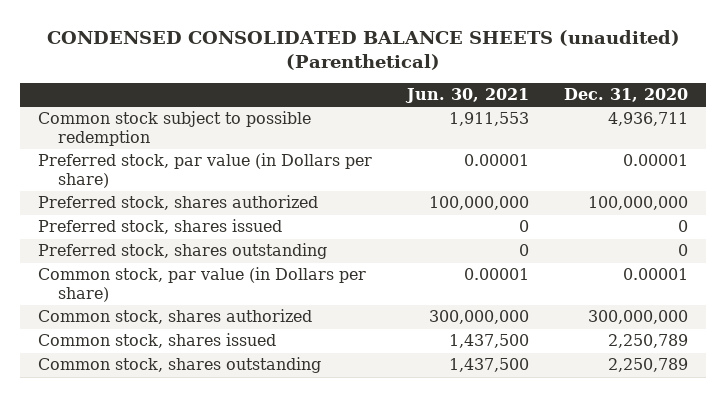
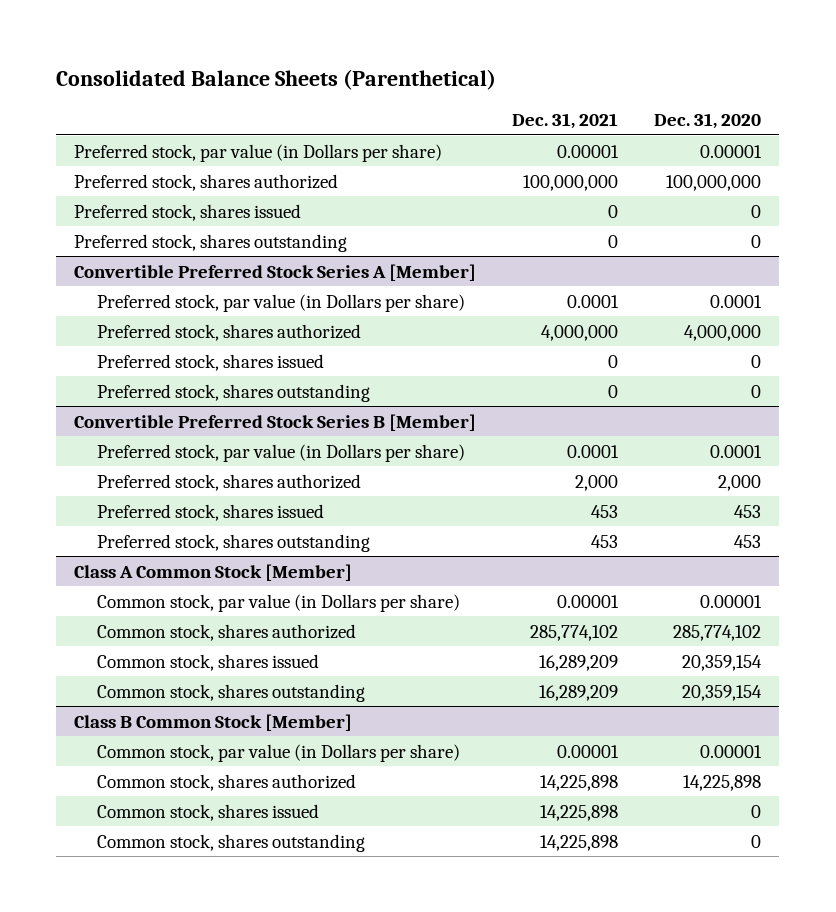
[46,29,680,70] CONDENSED CONSOLIDATED BALANCE SHEETS (unaudited) (Parenthetical) -> [56,68,497,90] Consolidated Balance Sheets (Parenthetical)
[404,88,529,104] Jun. 30, 2021 -> none
none -> [512,113,619,130] Dec. 31, 2021
[37,111,311,146] Common stock subject to possible redemption -> none
none -> [74,263,477,281] Convertible Preferred Stock Series A [Member]
none -> [97,293,466,312] Preferred stock, par value (in Dollars per share)
none -> [97,323,362,341] Preferred stock, shares authorized
none -> [97,353,325,371] Preferred stock, shares issued
none -> [97,383,371,402] Preferred stock, shares outstanding
none -> [74,413,477,431] Convertible Preferred Stock Series B [Member]
none -> [97,443,466,462] Preferred stock, par value (in Dollars per share)
none -> [97,473,362,491] Preferred stock, shares authorized
none -> [97,503,325,521] Preferred stock, shares issued
none -> [97,533,371,552] Preferred stock, shares outstanding
none -> [74,563,353,581] Class A Common Stock [Member]
[587,310,688,325] 300,000,000 -> [673,624,762,641] 285,774,102
[607,334,688,349] 2,250,789 -> [682,654,763,671] 20,359,154
[607,358,688,373] 2,250,789 -> [682,684,763,701] 20,359,154
none -> [74,713,353,731] Class B Common Stock [Member]
none -> [97,743,461,762] Common stock, par value (in Dollars per share)
none -> [97,773,357,791] Common stock, shares authorized
none -> [97,803,320,821] Common stock, shares issued
none -> [97,833,366,852] Common stock, shares outstanding

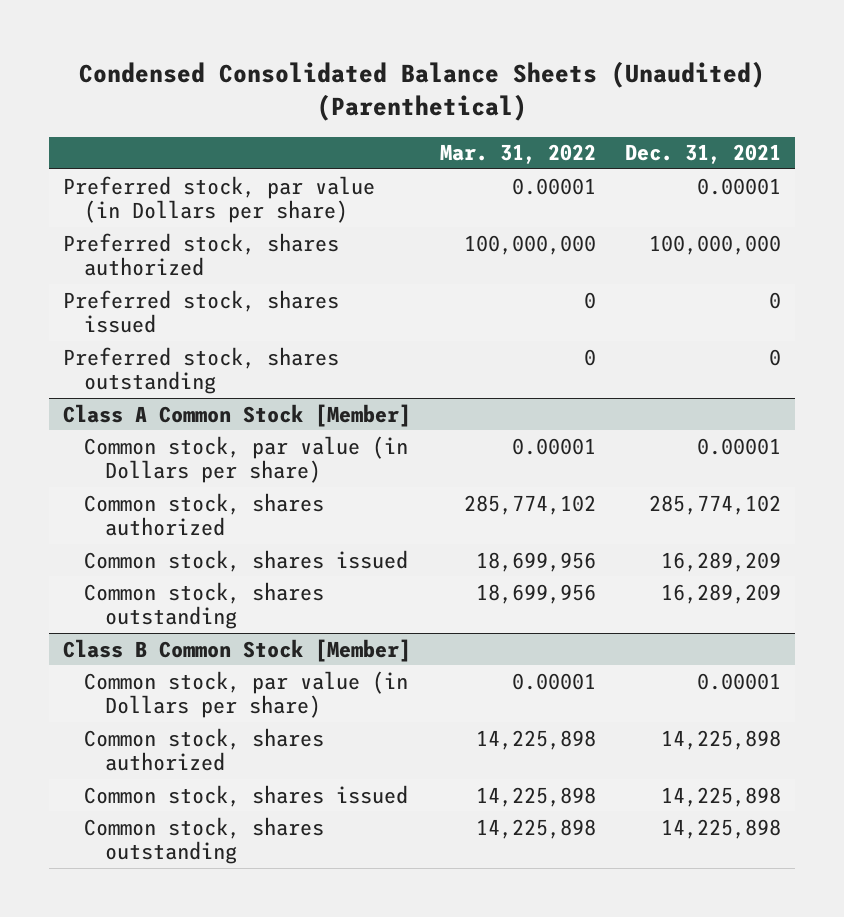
[56,68,497,90] Consolidated Balance Sheets (Parenthetical) -> [79,61,766,122] Condensed Consolidated Balance Sheets (Unaudited) (Parenthetical)
[654,113,762,130] Dec. 31, 2020 -> none
none -> [440,144,597,165] Mar. 31, 2022
[74,263,477,281] Convertible Preferred Stock Series A [Member] -> none
[97,293,466,312] Preferred stock, par value (in Dollars per share) -> none
[97,323,362,341] Preferred stock, shares authorized -> none
[97,353,325,371] Preferred stock, shares issued -> none
[97,383,371,402] Preferred stock, shares outstanding -> none
[74,413,477,431] Convertible Preferred Stock Series B [Member] -> none
[97,443,466,462] Preferred stock, par value (in Dollars per share) -> none
[97,473,362,491] Preferred stock, shares authorized -> none
[97,503,325,521] Preferred stock, shares issued -> none
[97,533,371,552] Preferred stock, shares outstanding -> none

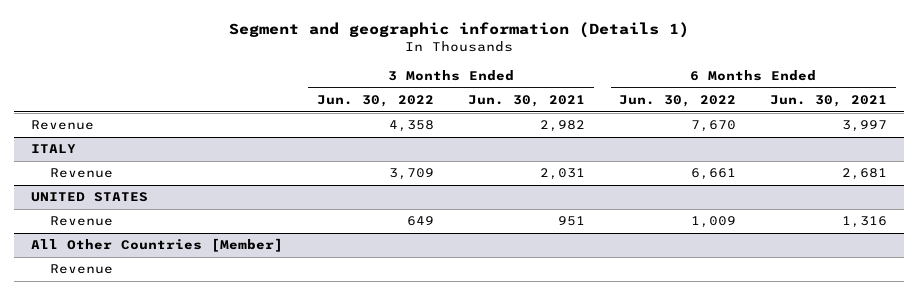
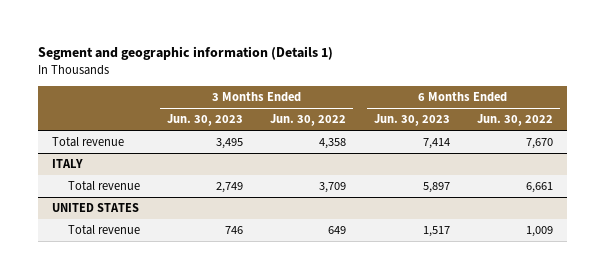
[468,94,586,107] Jun. 30, 2021 -> none
[770,94,888,107] Jun. 30, 2021 -> none
none -> [167,114,244,127] Jun. 30, 2023
none -> [373,114,450,127] Jun. 30, 2023
[30,120,94,131] Revenue -> [51,137,124,148] Total revenue
[50,168,114,179] Revenue -> [67,181,140,192] Total revenue
[30,238,283,253] All Other Countries [Member] -> none
[50,264,114,275] Revenue -> none
[50,216,114,227] Revenue -> [67,225,140,236] Total revenue

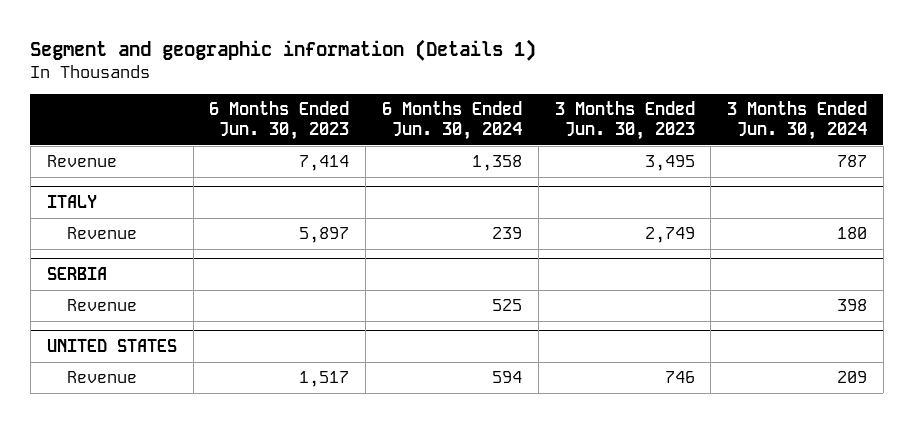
[270,114,347,127] Jun. 30, 2022 -> none
[477,114,554,127] Jun. 30, 2022 -> none
none -> [381,101,522,140] 6 Months Ended Jun. 30, 2024
none -> [727,101,868,140] 3 Months Ended Jun. 30, 2024
[51,137,124,148] Total revenue -> [46,155,117,168] Revenue
[67,181,140,192] Total revenue -> [67,227,138,240] Revenue
none -> [46,267,107,281] SERBIA
none -> [67,299,138,312] Revenue
[67,225,140,236] Total revenue -> [67,371,138,384] Revenue

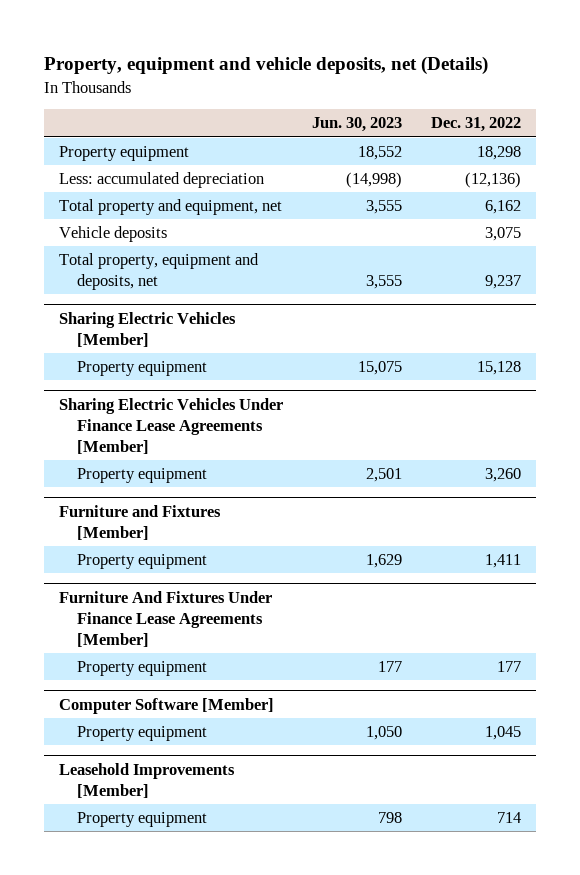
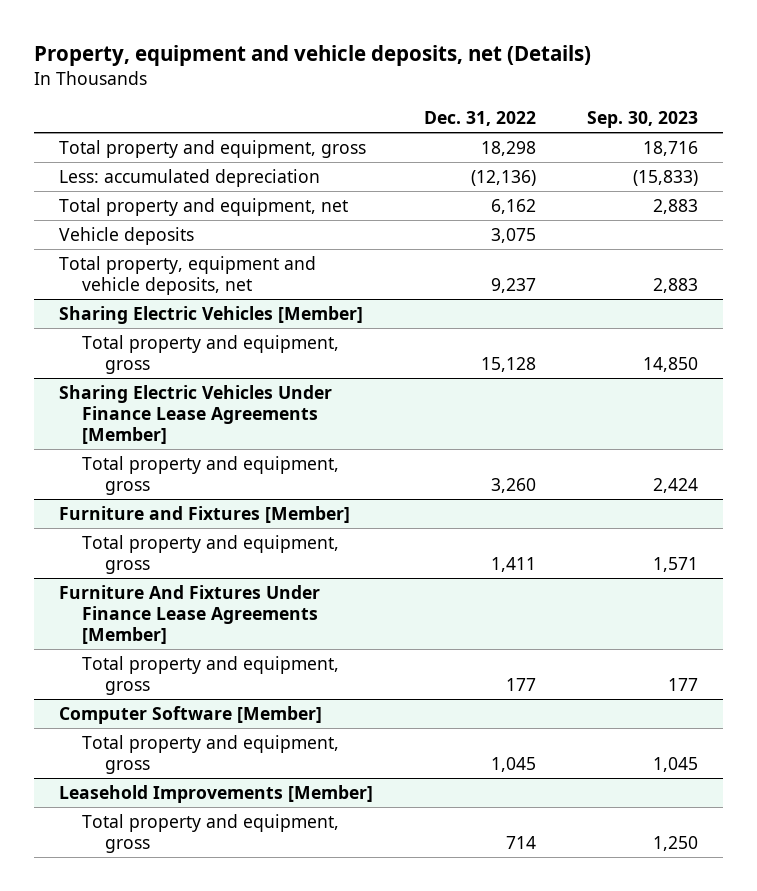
[312,117,403,133] Jun. 30, 2023 -> none
none -> [586,110,698,128] Sep. 30, 2023
[58,146,189,162] Property equipment -> [59,139,367,158] Total property and equipment, gross
[58,253,259,291] Total property, equipment and deposits, net -> [59,255,317,296] Total property, equipment and vehicle deposits, net
[77,361,208,377] Property equipment -> [82,334,340,375] Total property and equipment, gross
[77,468,208,484] Property equipment -> [82,455,340,496] Total property and equipment, gross
[77,554,208,570] Property equipment -> [82,534,340,575] Total property and equipment, gross
[77,661,208,677] Property equipment -> [82,655,340,696] Total property and equipment, gross
[77,726,208,742] Property equipment -> [82,734,340,775] Total property and equipment, gross
[77,812,208,828] Property equipment -> [82,813,340,854] Total property and equipment, gross

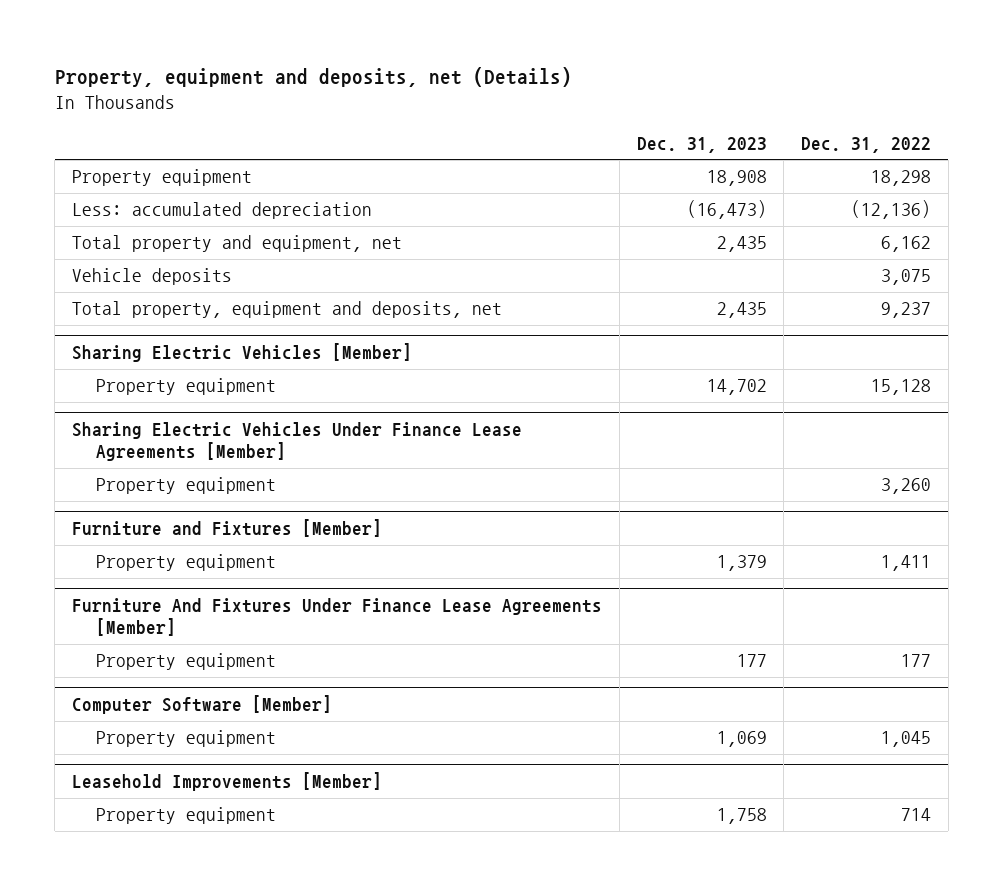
[33,45,591,67] Property, equipment and vehicle deposits, net (Details) -> [54,67,572,88] Property, equipment and deposits, net (Details)
[586,110,698,128] Sep. 30, 2023 -> none
none -> [636,136,767,153] Dec. 31, 2023
[59,139,367,158] Total property and equipment, gross -> [72,169,253,187] Property equipment
[59,255,317,296] Total property, equipment and vehicle deposits, net -> [72,301,503,319] Total property, equipment and deposits, net
[82,334,340,375] Total property and equipment, gross -> [95,378,276,396] Property equipment
[82,455,340,496] Total property and equipment, gross -> [95,477,276,495] Property equipment
[82,534,340,575] Total property and equipment, gross -> [95,554,276,572] Property equipment
[82,655,340,696] Total property and equipment, gross -> [95,653,276,671] Property equipment
[82,734,340,775] Total property and equipment, gross -> [95,730,276,748] Property equipment
[82,813,340,854] Total property and equipment, gross -> [95,807,276,825] Property equipment

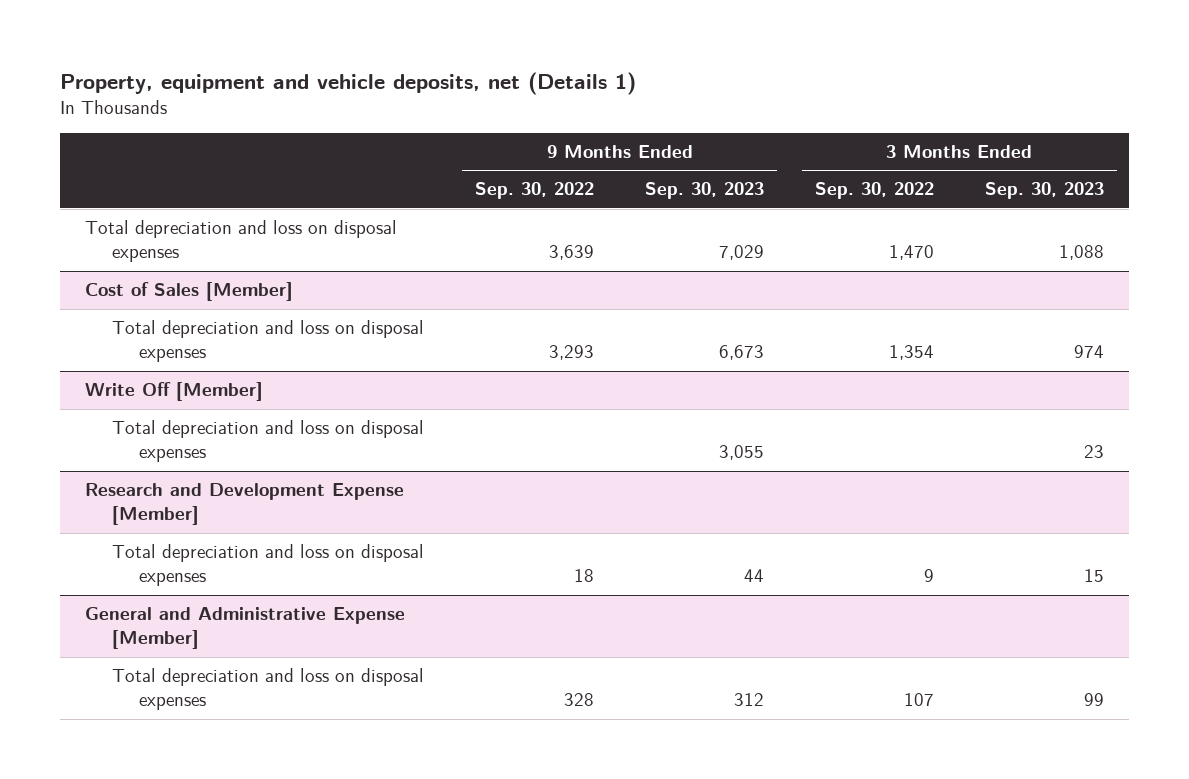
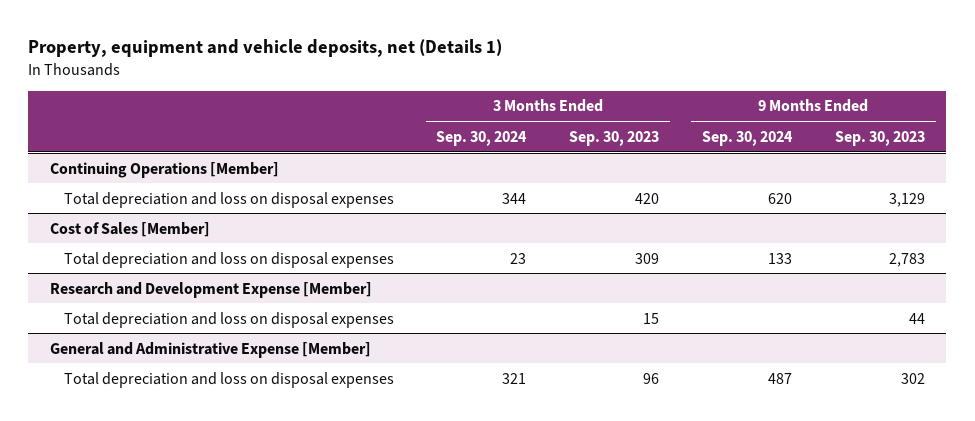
[475,182,595,200] Sep. 30, 2022 -> none
[814,182,934,200] Sep. 30, 2022 -> none
none -> [436,130,528,146] Sep. 30, 2024
none -> [702,130,794,146] Sep. 30, 2024
none -> [49,161,279,178] Continuing Operations [Member]
[719,245,765,261] 7,029 -> [888,192,925,207] 3,129
[1058,245,1104,261] 1,088 -> [635,192,660,204] 420
[85,382,264,402] Write Off [Member] -> none
[112,420,425,463] Total depreciation and loss on disposal expenses -> none
[719,345,765,361] 6,673 -> [888,252,925,267] 2,783
[1073,345,1104,359] 974 -> [635,252,660,264] 309
[734,693,765,707] 312 -> [900,372,925,384] 302
[1083,693,1104,707] 99 -> [643,372,660,384] 96

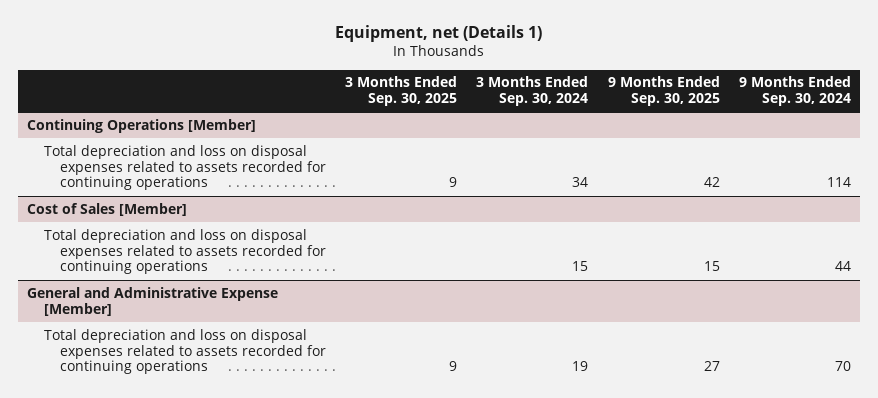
[28,39,503,58] Property, equipment and vehicle deposits, net (Details 1) -> [335,25,543,43] Equipment, net (Details 1)
[569,130,660,146] Sep. 30, 2023 -> none
[834,130,925,146] Sep. 30, 2023 -> none
none -> [345,76,458,107] 3 Months Ended Sep. 30, 2025
none -> [607,76,720,107] 9 Months Ended Sep. 30, 2025
[63,191,394,208] Total depreciation and loss on disposal expenses -> [43,144,327,191] Total depreciation and loss on disposal expenses related to assets recorded for continuing operations
[502,192,527,204] 344 -> [572,177,589,188] 34
[768,192,793,204] 620 -> [826,177,851,188] 114
[49,281,372,298] Research and Development Expense [Member] -> none
[63,311,394,328] Total depreciation and loss on disposal expenses -> none
[63,251,394,268] Total depreciation and loss on disposal expenses -> [43,228,327,275] Total depreciation and loss on disposal expenses related to assets recorded for continuing operations
[510,252,527,264] 23 -> [572,261,589,272] 15
[768,252,793,264] 133 -> [834,261,851,272] 44
[63,371,394,388] Total depreciation and loss on disposal expenses -> [43,328,327,375] Total depreciation and loss on disposal expenses related to assets recorded for continuing operations
[502,372,527,384] 321 -> [572,361,589,372] 19
[768,372,793,384] 487 -> [834,361,851,372] 70

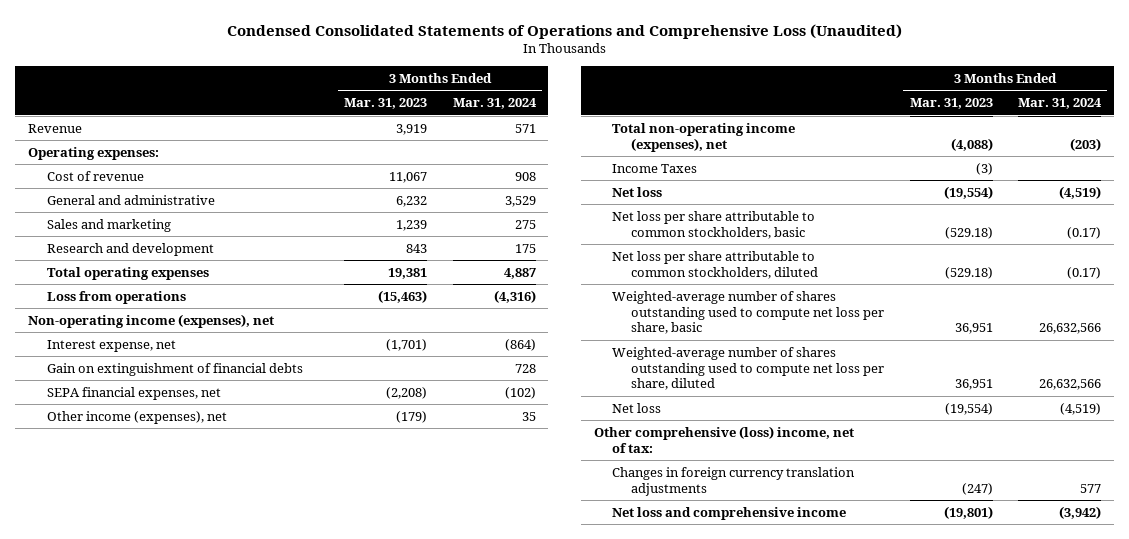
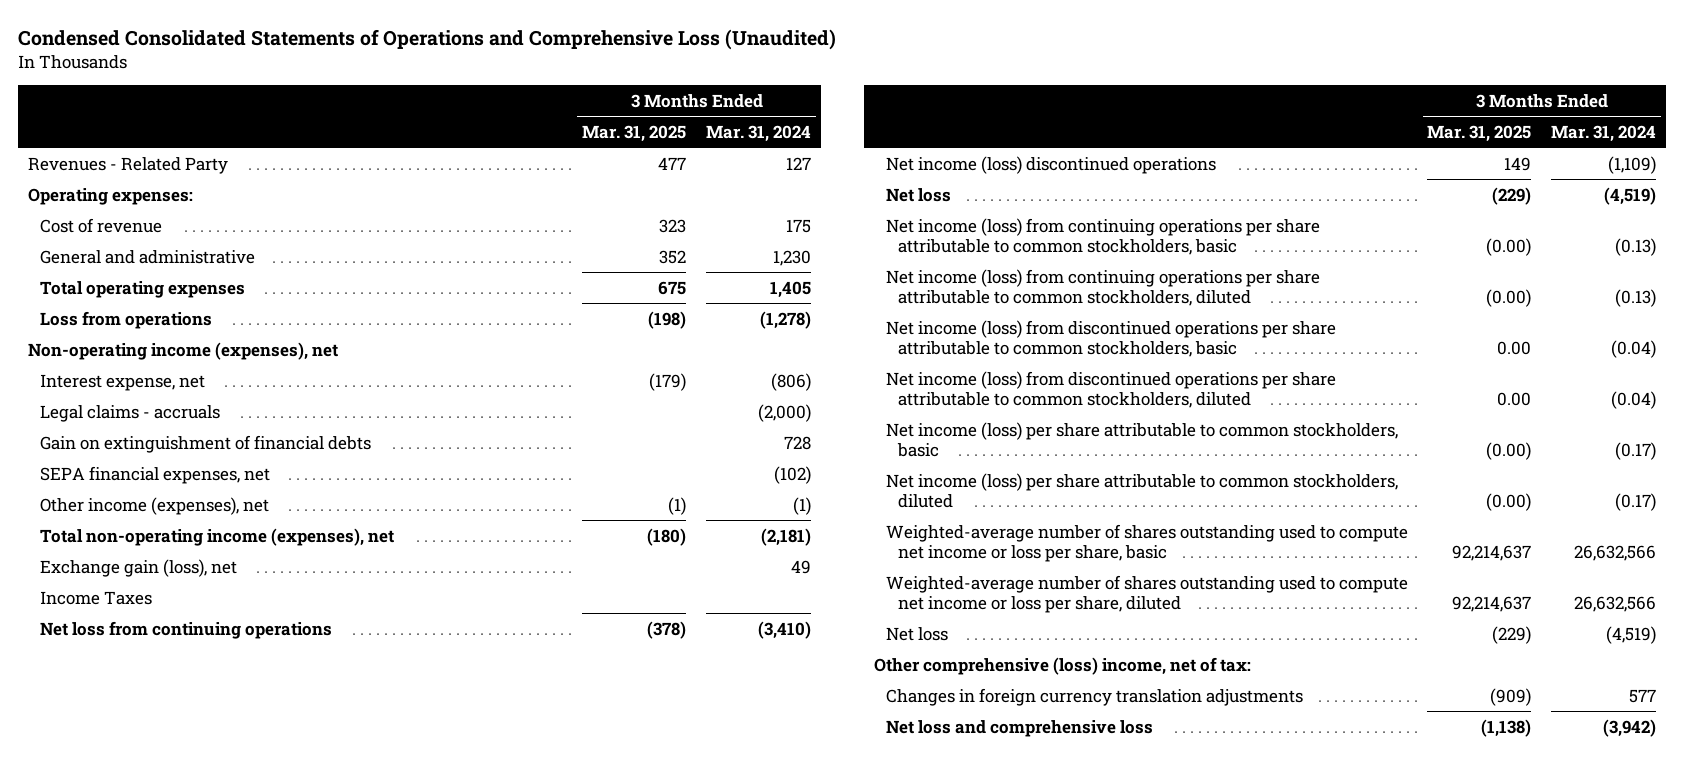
[344,98,428,110] Mar. 31, 2023 -> none
none -> [582,124,687,142] Mar. 31, 2025
[27,123,82,133] Revenue -> none
none -> [28,156,229,174] Revenues - Related Party
[46,218,171,232] Sales and marketing -> none
[46,242,214,256] Research and development -> none
[514,171,536,181] 908 -> [786,218,812,233] 175
[504,195,536,207] 3,529 -> [773,249,812,266] 1,230
[503,267,536,279] 4,887 -> [770,280,812,298] 1,405
[493,289,536,303] (4,316) -> [760,310,812,329] (1,278)
[504,338,536,351] (864) -> [771,372,812,391] (806)
none -> [40,404,221,422] Legal claims - accruals
[521,411,536,421] 35 -> [793,496,812,515] (1)
[1070,137,1102,151] (203) -> [761,527,812,546] (2,181)
none -> [40,558,238,577] Exchange gain (loss), net
none -> [40,620,333,639] Net loss from continuing operations
none -> [885,155,1216,174] Net income (loss) discontinued operations
none -> [885,217,1320,256] Net income (loss) from continuing operations per share attributable to common stockholders, basic
none -> [885,268,1320,307] Net income (loss) from continuing operations per share attributable to common stockholders, diluted
none -> [885,319,1336,358] Net income (loss) from discontinued operations per share attributable to common stockholders, basic
none -> [885,370,1336,409] Net income (loss) from discontinued operations per share attributable to common stockholders, diluted
[612,210,816,239] Net loss per share attributable to common stockholders, basic -> [885,421,1398,458] Net income (loss) per share attributable to common stockholders, basic
[612,250,819,279] Net loss per share attributable to common stockholders, diluted -> [885,472,1398,509] Net income (loss) per share attributable to common stockholders, diluted
[612,290,885,335] Weighted-average number of shares outstanding used to compute net loss per share, basic -> [885,523,1408,563] Weighted-average number of shares outstanding used to compute net income or loss per share, basic
[612,346,885,391] Weighted-average number of shares outstanding used to compute net loss per share, diluted -> [885,574,1408,614] Weighted-average number of shares outstanding used to compute net income or loss per share, diluted
[612,506,847,520] Net loss and comprehensive income -> [885,719,1153,737] Net loss and comprehensive loss

